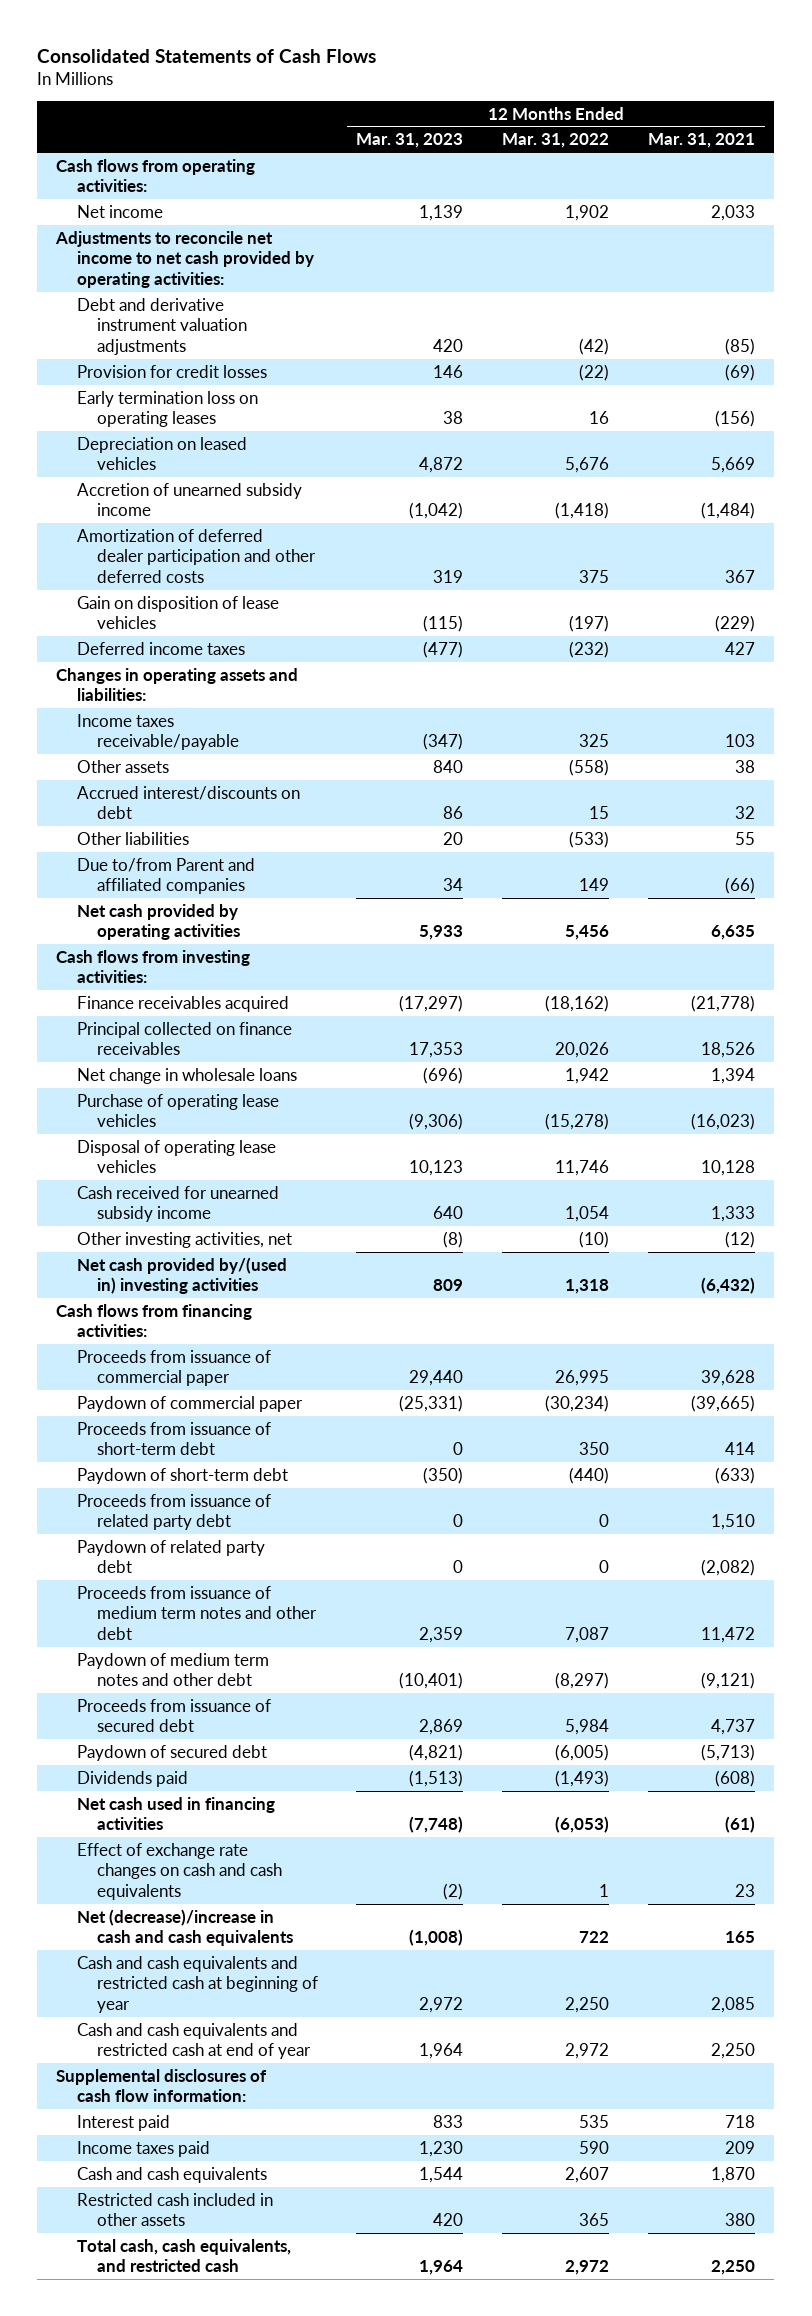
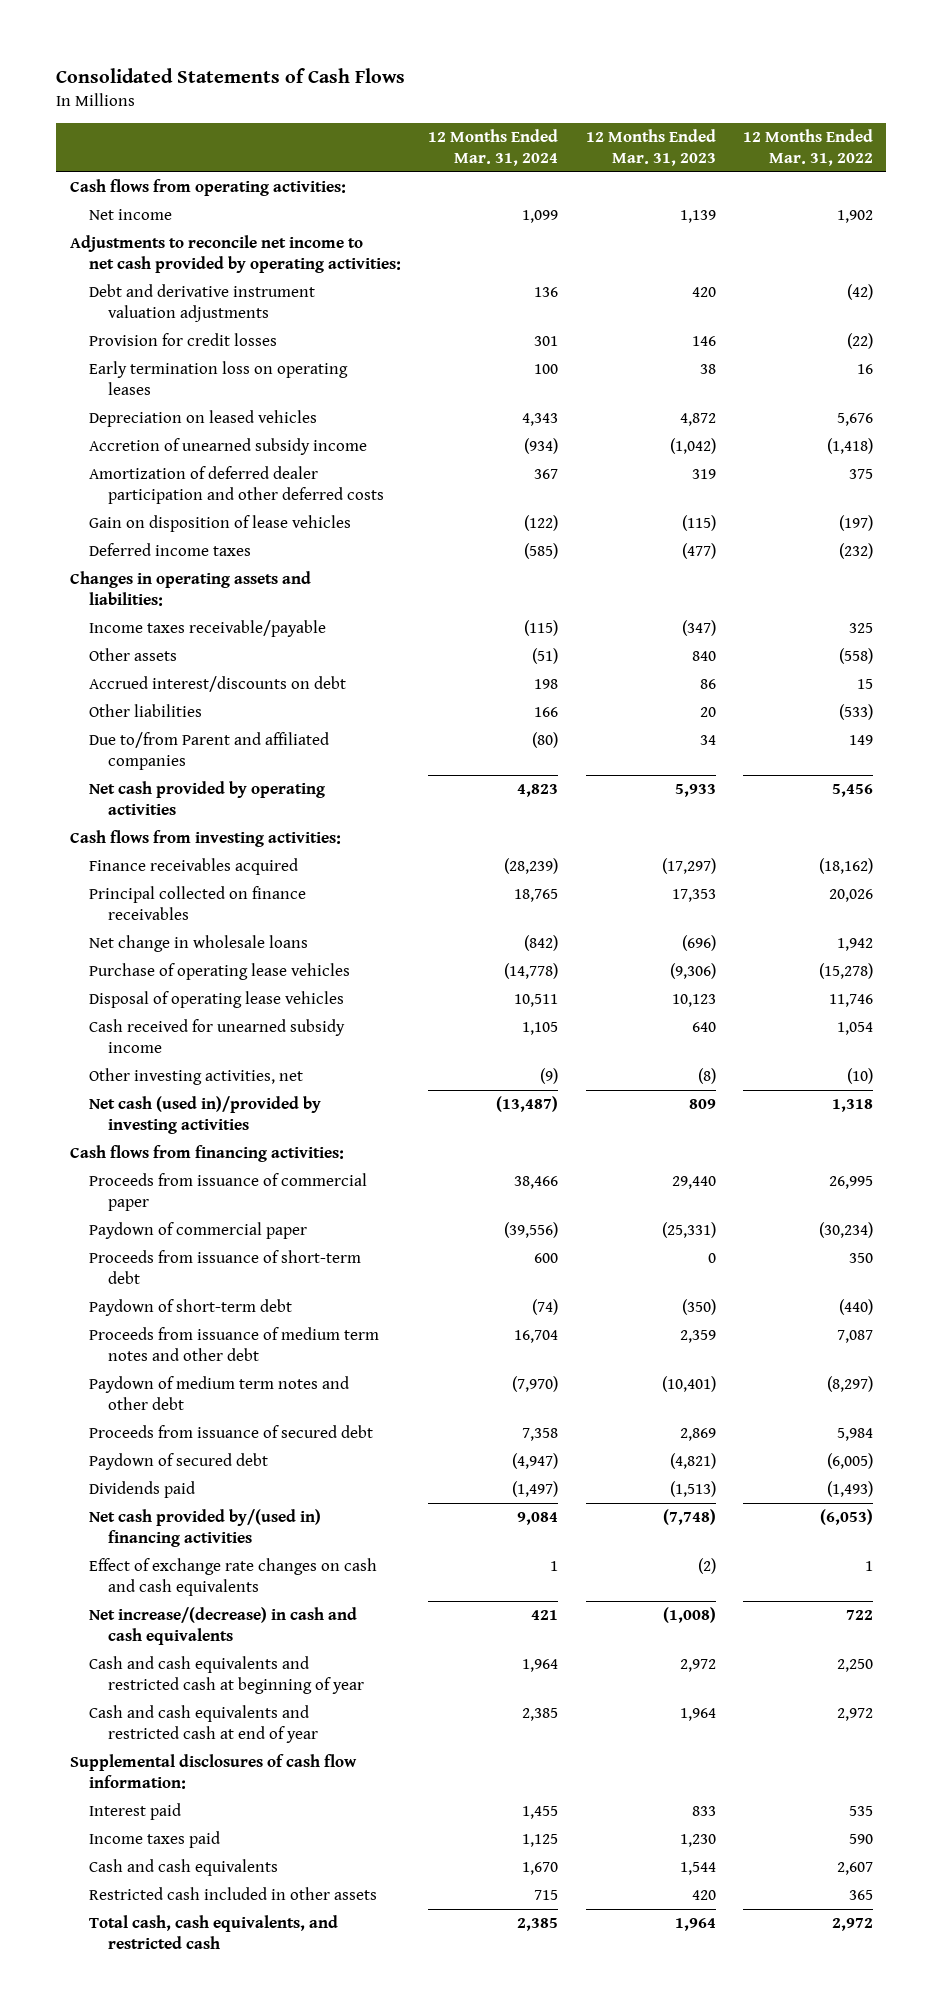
[648,133,756,149] Mar. 31, 2021 -> none
none -> [428,129,559,166] 12 Months Ended Mar. 31, 2024
[76,1256,287,1295] Net cash provided by/(used in) investing activities -> [89,1096,322,1134] Net cash (used in)/provided by investing activities
[76,1493,271,1531] Proceeds from issuance of related party debt -> none
[76,1539,265,1574] Paydown of related party debt -> none
[76,1796,275,1831] Net cash used in financing activities -> [89,1509,322,1547] Net cash provided by/(used in) financing activities
[76,1908,293,1947] Net (decrease)/increase in cash and cash equivalents -> [89,1607,358,1645] Net increase/(decrease) in cash and cash equivalents

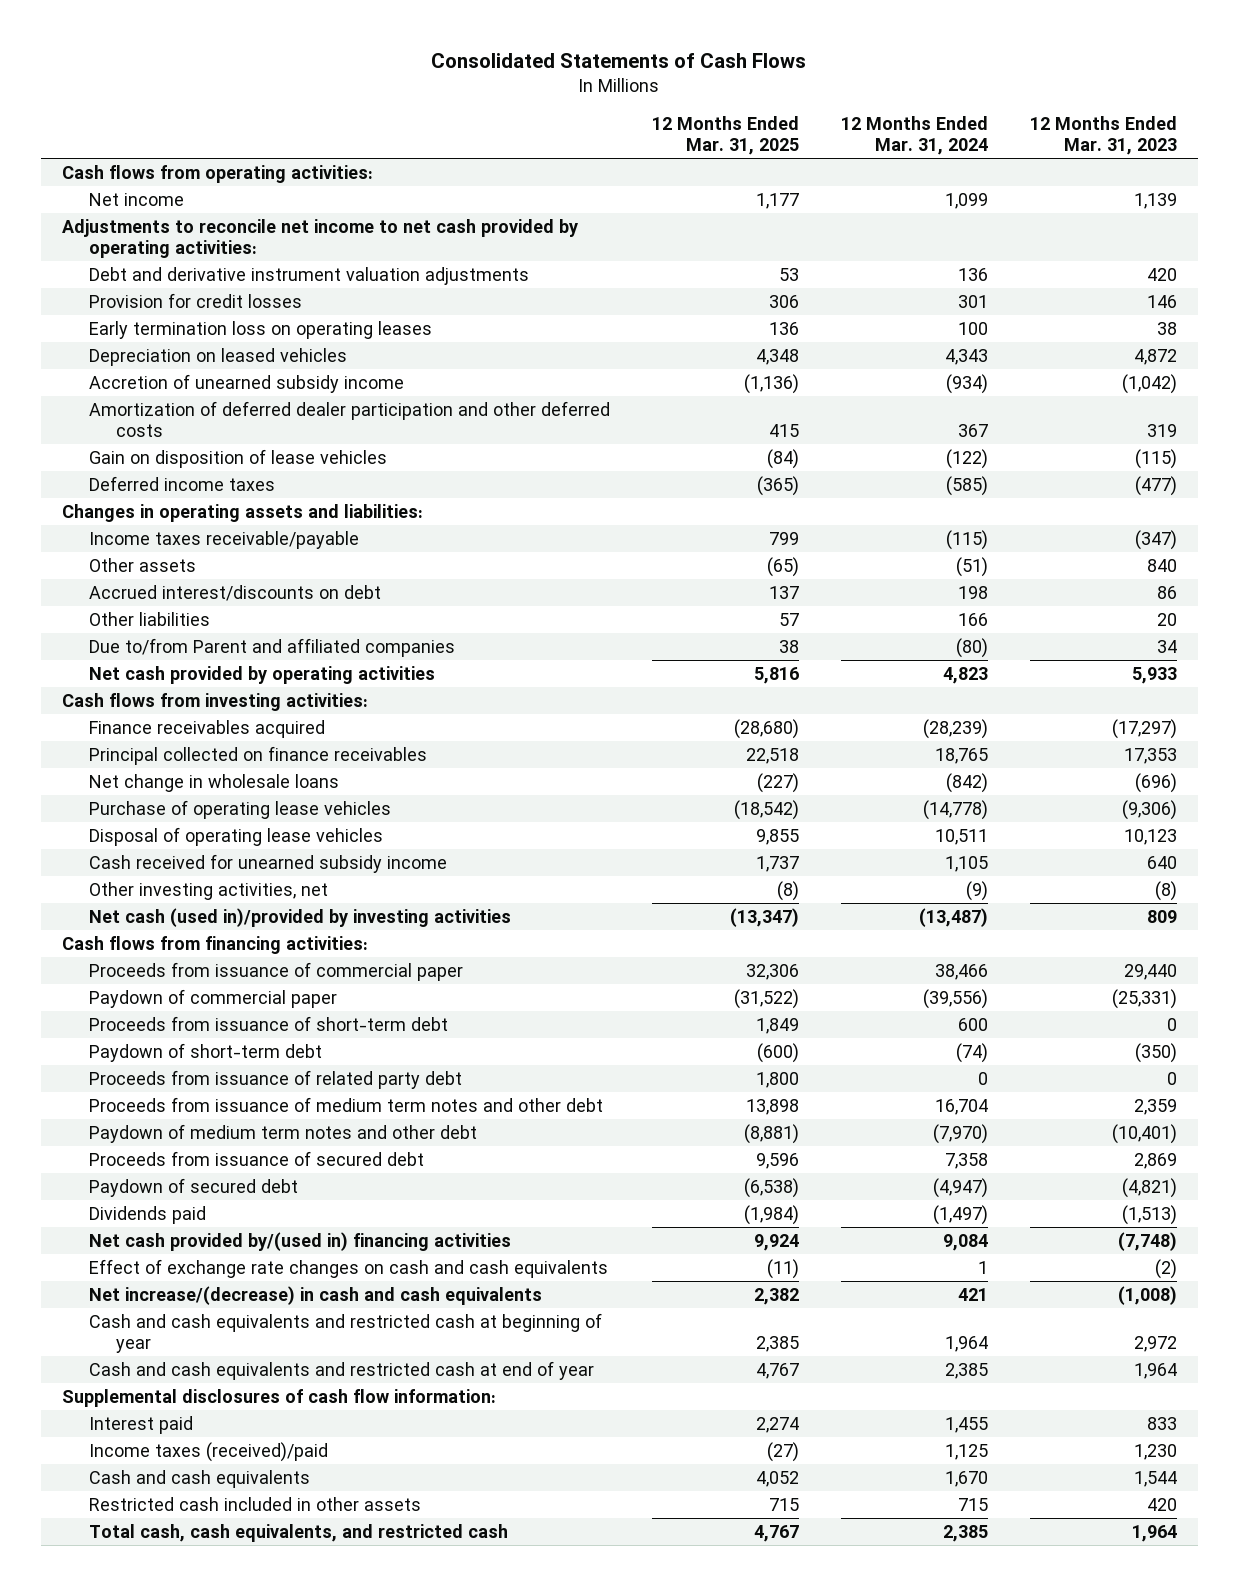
[742,129,873,166] 12 Months Ended Mar. 31, 2022 -> none
none -> [651,116,799,156] 12 Months Ended Mar. 31, 2025
none -> [88,1069,462,1089] Proceeds from issuance of related party debt
[89,1831,221,1849] Income taxes paid -> [88,1441,328,1462] Income taxes (received)/paid

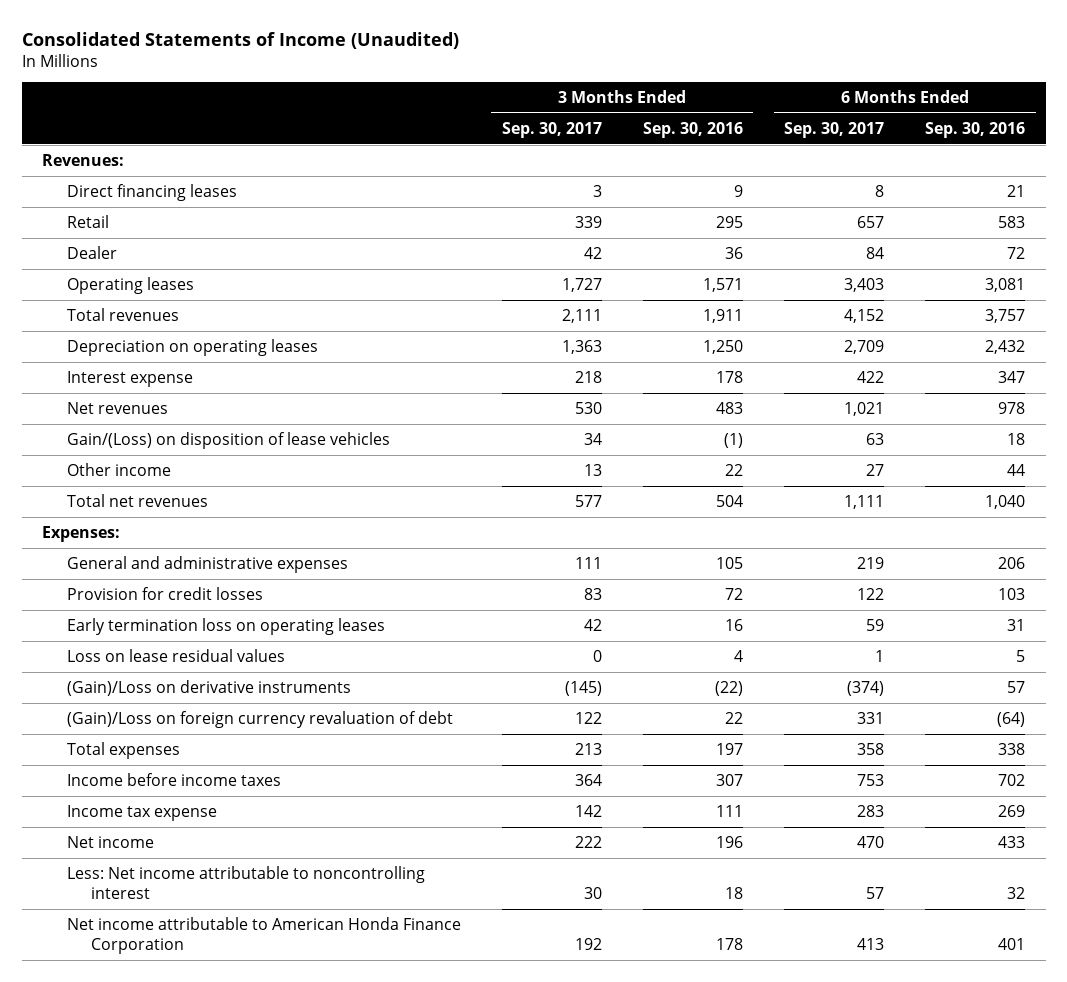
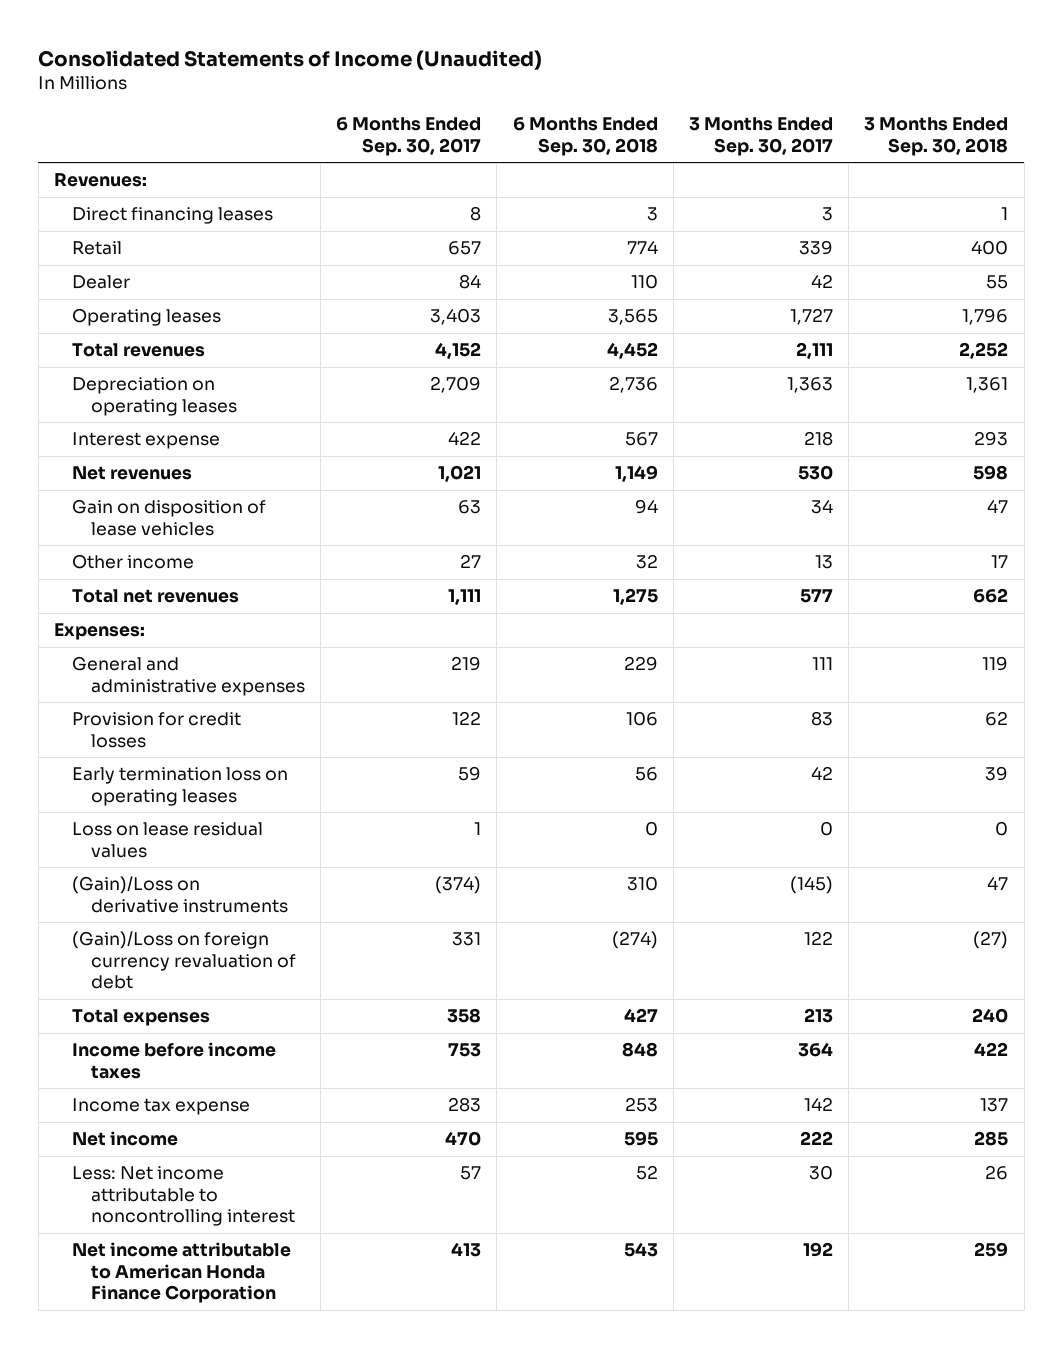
[642,121,743,138] Sep. 30, 2016 -> none
[925,121,1026,138] Sep. 30, 2016 -> none
none -> [512,117,658,156] 6 Months Ended Sep. 30, 2018
none -> [864,117,1009,156] 3 Months Ended Sep. 30, 2018
[66,431,390,449] Gain/(Loss) on disposition of lease vehicles -> [72,499,267,536] Gain on disposition of lease vehicles

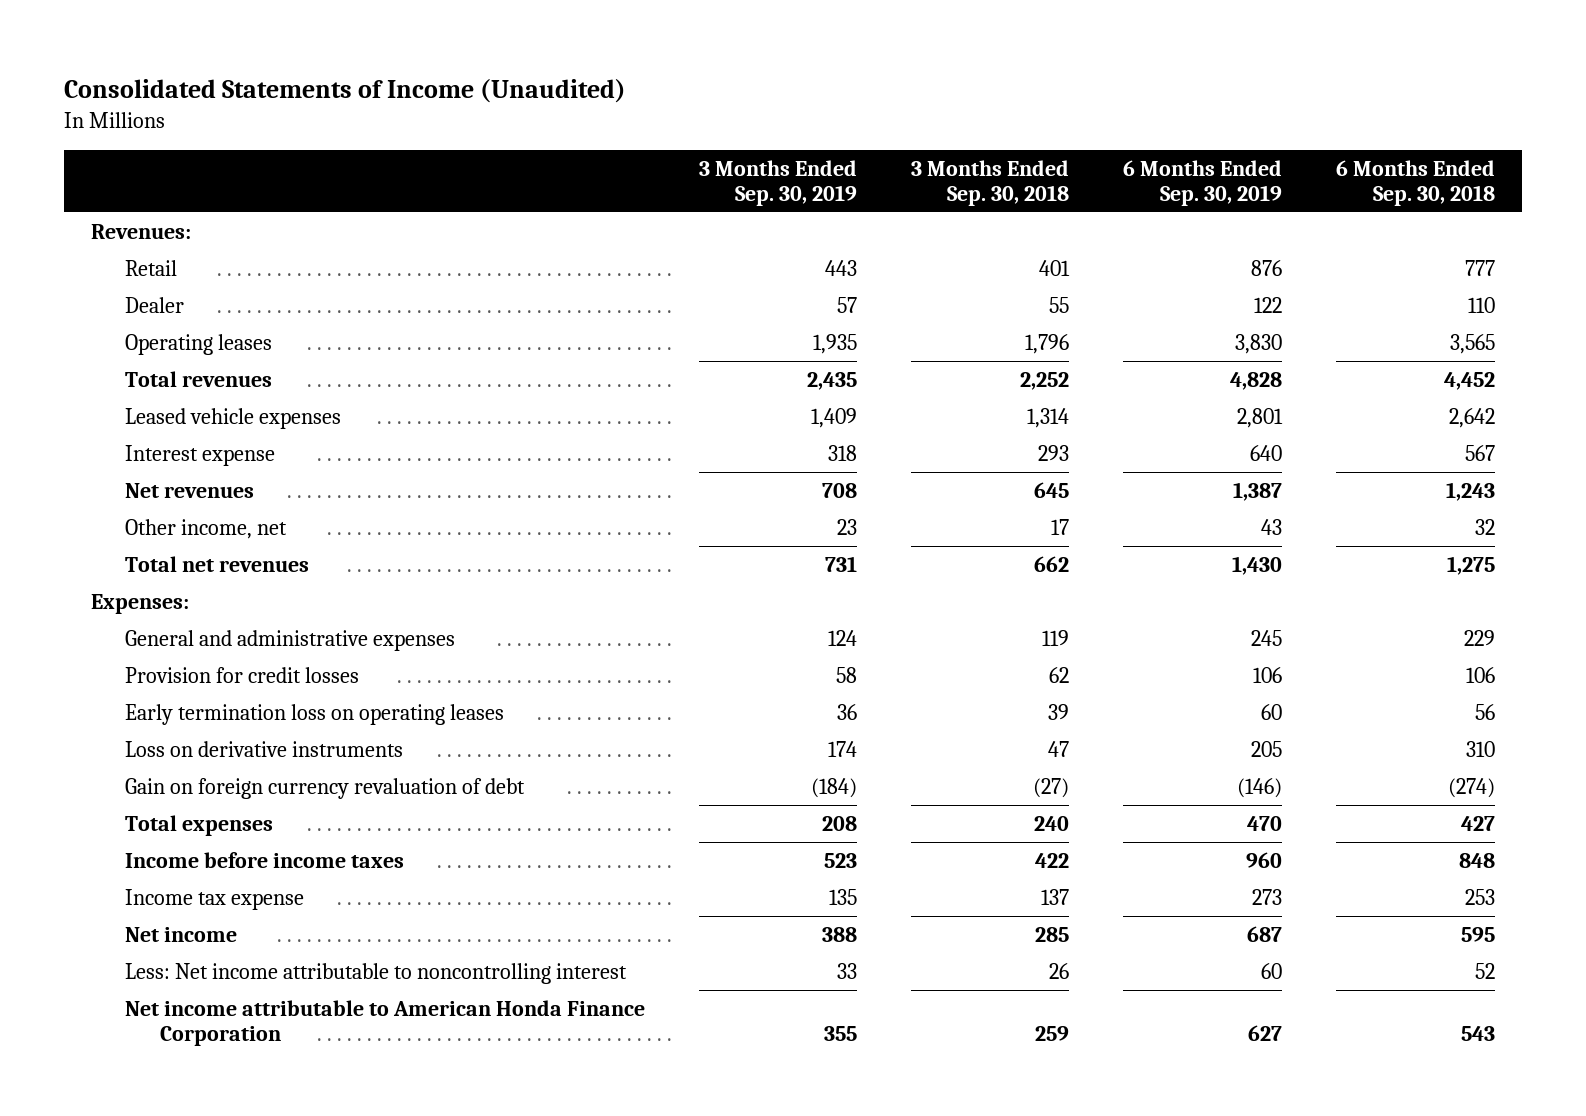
[336,117,482,156] 6 Months Ended Sep. 30, 2017 -> none
[688,117,833,156] 3 Months Ended Sep. 30, 2017 -> none
none -> [699,159,858,207] 3 Months Ended Sep. 30, 2019
none -> [1123,159,1283,207] 6 Months Ended Sep. 30, 2019
[72,207,274,225] Direct financing leases -> none
[626,240,658,255] 774 -> [1465,259,1496,276] 777
[971,240,1009,256] 400 -> [1039,259,1071,276] 401
[72,377,237,416] Depreciation on operating leases -> none
none -> [125,407,342,429] Leased vehicle expenses
[72,499,267,536] Gain on disposition of lease vehicles -> none
[614,465,658,483] 1,149 -> [1446,481,1496,501] 1,243
[973,465,1009,481] 598 -> [1034,481,1070,498] 645
[72,554,195,570] Other income -> [125,518,288,539] Other income, net
[72,822,264,858] Loss on lease residual values -> none
[72,876,288,913] (Gain)/Loss on derivative instruments -> [125,740,404,757] Loss on derivative instruments
[72,931,296,990] (Gain)/Loss on foreign currency revaluation of debt -> [125,777,526,799] Gain on foreign currency revaluation of debt

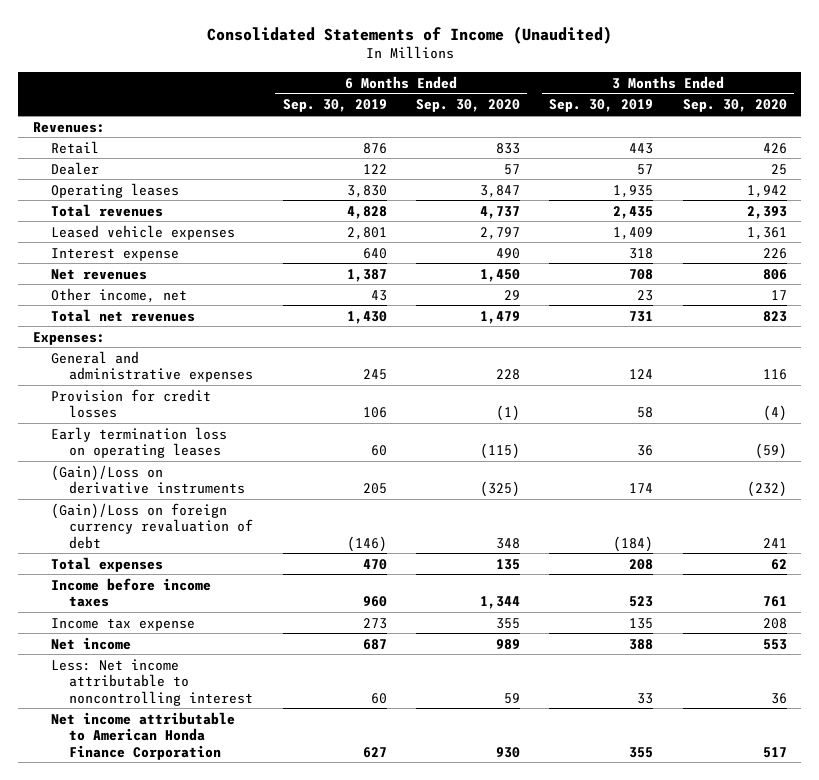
[911,159,1070,207] 3 Months Ended Sep. 30, 2018 -> none
[1336,159,1496,207] 6 Months Ended Sep. 30, 2018 -> none
none -> [415,99,520,113] Sep. 30, 2020
none -> [682,99,787,113] Sep. 30, 2020
[125,740,404,757] Loss on derivative instruments -> [50,464,246,495] (Gain)/Loss on derivative instruments
[125,777,526,799] Gain on foreign currency revaluation of debt -> [50,502,254,549] (Gain)/Loss on foreign currency revaluation of debt

